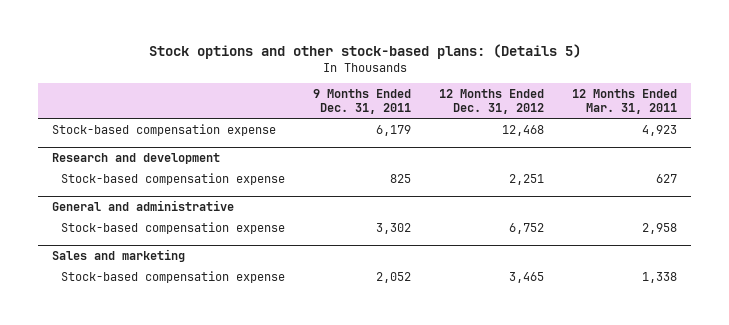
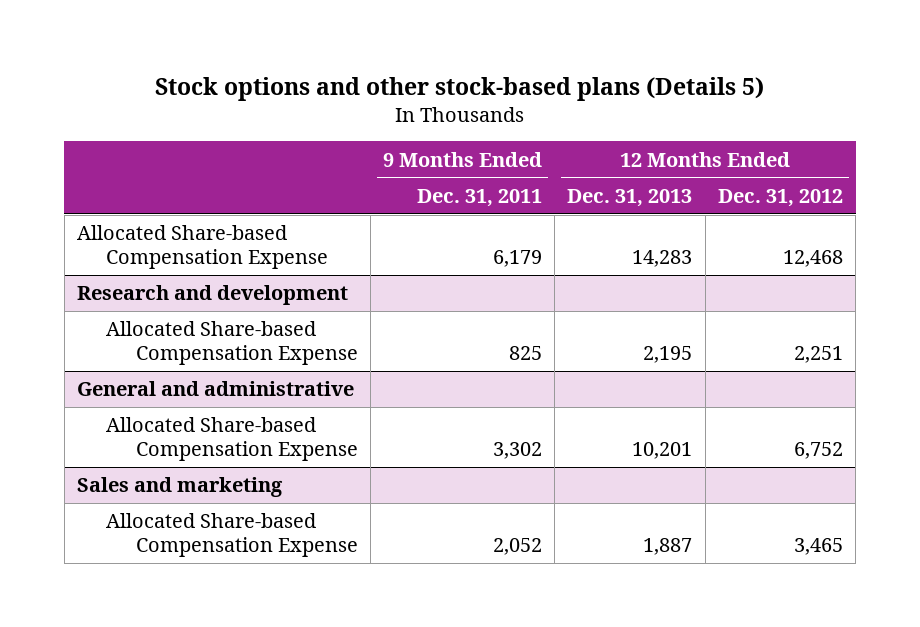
[148,44,581,60] Stock options and other stock-based plans: (Details 5) -> [154,76,764,101] Stock options and other stock-based plans (Details 5)
[572,88,678,115] 12 Months Ended Mar. 31, 2011 -> none
none -> [567,188,693,207] Dec. 31, 2013
[52,123,277,136] Stock-based compensation expense -> [76,225,329,270] Allocated Share-based Compensation Expense
[60,172,285,185] Stock-based compensation expense -> [106,321,358,366] Allocated Share-based Compensation Expense
[60,221,285,234] Stock-based compensation expense -> [106,417,358,462] Allocated Share-based Compensation Expense
[60,270,285,283] Stock-based compensation expense -> [106,513,358,558] Allocated Share-based Compensation Expense

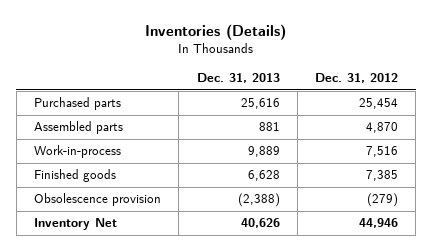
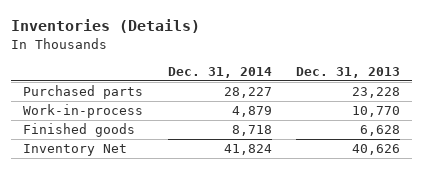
[314,73,398,84] Dec. 31, 2012 -> none
none -> [167,67,272,79] Dec. 31, 2014
[34,121,124,135] Assembled parts -> none
[240,98,280,110] 25,616 -> [352,87,401,99] 23,228
[247,146,280,158] 9,889 -> [352,106,401,118] 10,770
[34,193,162,207] Obsolescence provision -> none

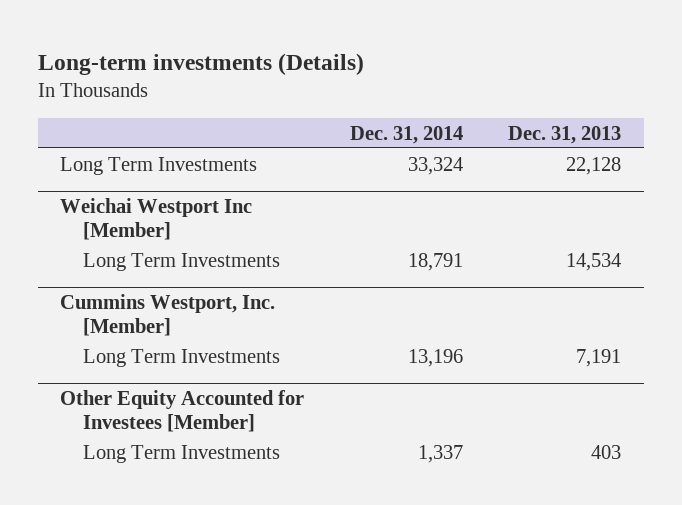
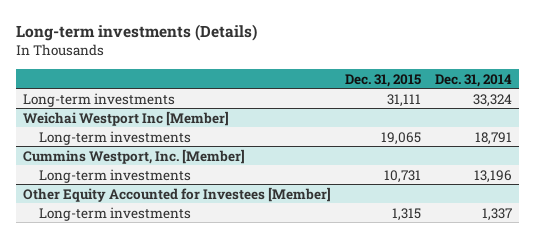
[508,125,622,144] Dec. 31, 2013 -> none
none -> [344,73,421,87] Dec. 31, 2015
[60,156,258,175] Long Term Investments -> [22,92,175,107] Long-term investments
[83,252,281,271] Long Term Investments -> [39,130,192,145] Long-term investments
[83,348,281,367] Long Term Investments -> [39,168,192,183] Long-term investments
[83,444,281,463] Long Term Investments -> [39,206,192,221] Long-term investments

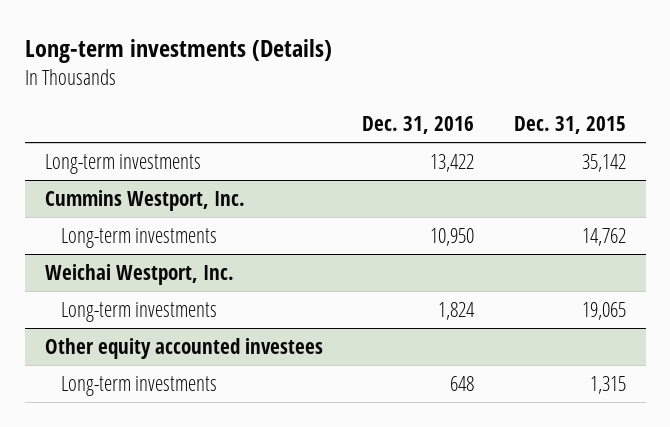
[434,73,512,87] Dec. 31, 2014 -> none
none -> [362,116,475,135] Dec. 31, 2016
[386,93,421,107] 31,111 -> [581,153,626,172] 35,142
none -> [44,189,245,211] Cummins Westport, Inc.
none -> [61,227,218,248] Long-term investments
[22,110,229,126] Weichai Westport Inc [Member] -> [44,263,234,285] Weichai Westport, Inc.
[22,148,245,164] Cummins Westport, Inc. [Member] -> none
[39,168,192,183] Long-term investments -> none
[22,186,331,202] Other Equity Accounted for Investees [Member] -> [44,337,323,359] Other equity accounted investees

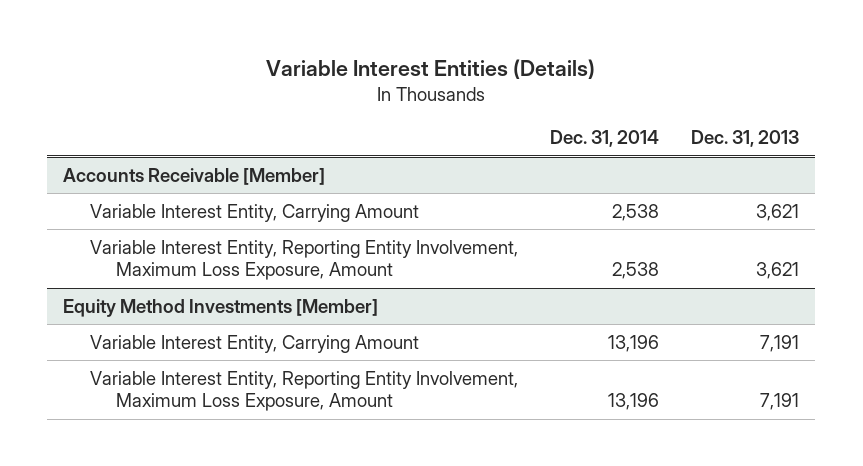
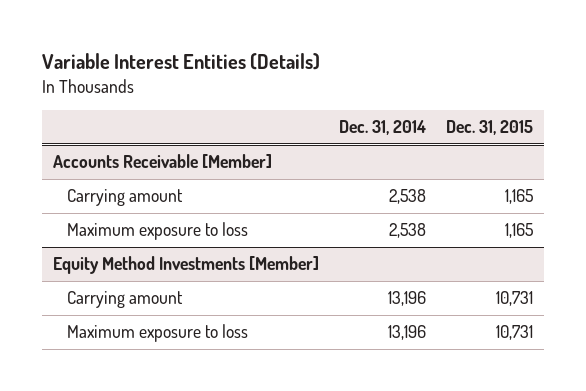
[691,130,800,148] Dec. 31, 2013 -> none
none -> [446,120,534,136] Dec. 31, 2015
[89,203,419,222] Variable Interest Entity, Carrying Amount -> [67,189,184,207] Carrying amount
[89,239,518,281] Variable Interest Entity, Reporting Entity Involvement, Maximum Loss Exposure, Amount -> [67,222,249,241] Maximum exposure to loss
[89,334,419,353] Variable Interest Entity, Carrying Amount -> [67,291,184,309] Carrying amount
[89,370,518,412] Variable Interest Entity, Reporting Entity Involvement, Maximum Loss Exposure, Amount -> [67,324,249,343] Maximum exposure to loss

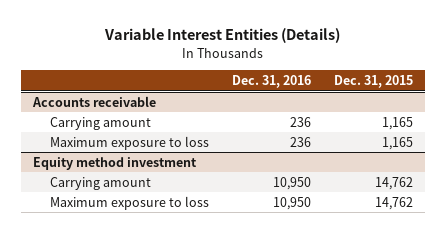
[339,120,427,136] Dec. 31, 2014 -> none
none -> [232,74,312,88] Dec. 31, 2016
[52,154,272,169] Accounts Receivable [Member] -> [31,95,156,107] Accounts receivable
[52,256,319,275] Equity Method Investments [Member] -> [32,156,197,170] Equity method investment
[496,291,534,307] 10,731 -> [375,176,414,190] 14,762
[496,325,534,341] 10,731 -> [375,196,414,210] 14,762

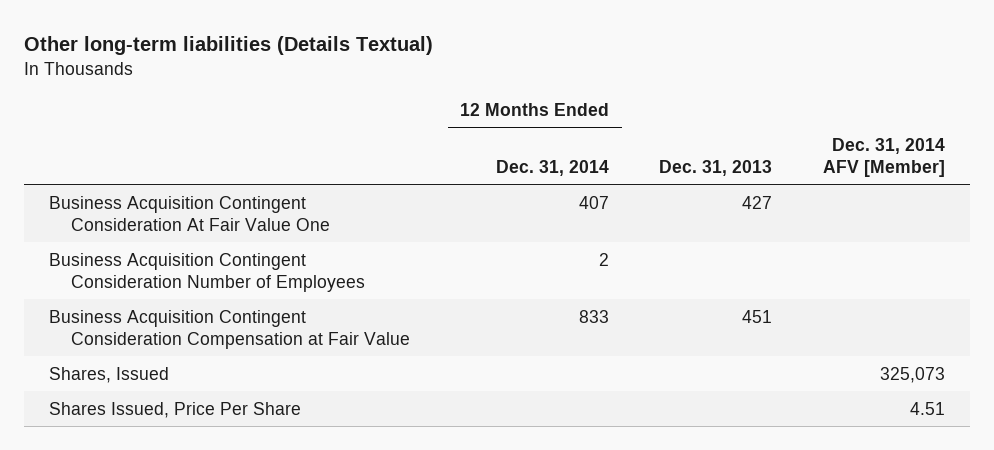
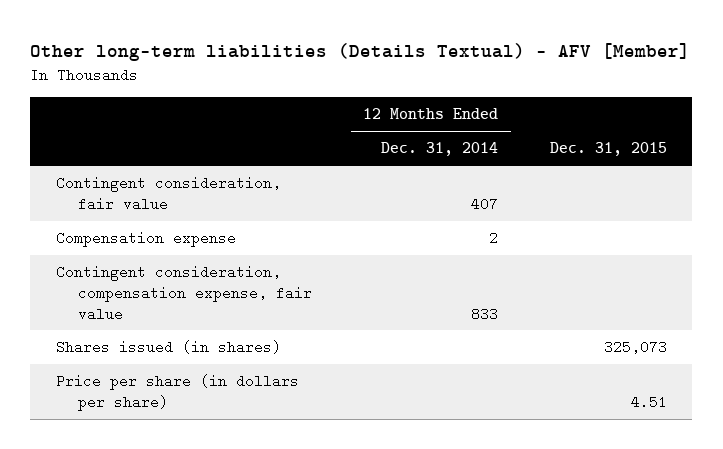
[24,36,434,56] Other long-term liabilities (Details Textual) -> [30,42,691,61] Other long-term liabilities (Details Textual) - AFV [Member]
[659,159,773,176] Dec. 31, 2013 -> none
[822,137,945,177] Dec. 31, 2014 AFV [Member] -> none
none -> [549,142,667,157] Dec. 31, 2015
[49,195,330,231] Business Acquisition Contingent Consideration At Fair Value One -> [55,176,281,211] Contingent consideration, fair value
[49,252,365,292] Business Acquisition Contingent Consideration Number of Employees -> [55,231,236,248] Compensation expense
[49,309,410,349] Business Acquisition Contingent Consideration Compensation at Fair Value -> [55,265,313,321] Contingent consideration, compensation expense, fair value
[49,366,170,383] Shares, Issued -> [55,340,281,355] Shares issued (in shares)
[49,401,302,418] Shares Issued, Price Per Share -> [55,374,299,411] Price per share (in dollars per share)

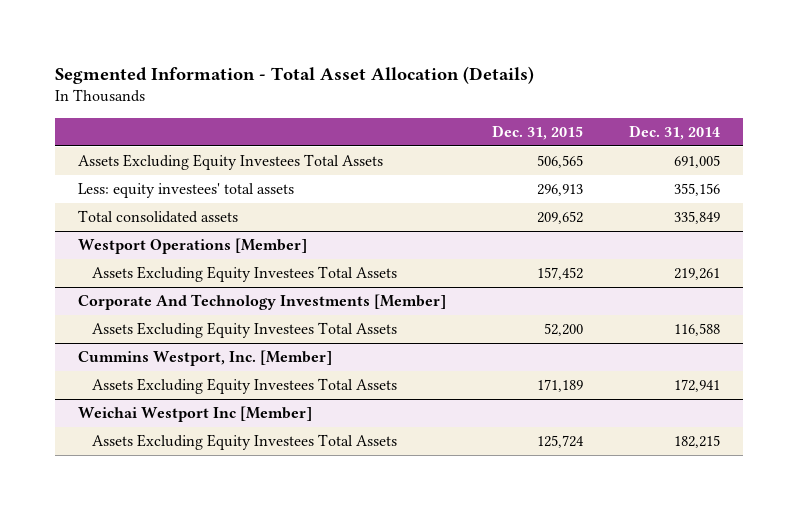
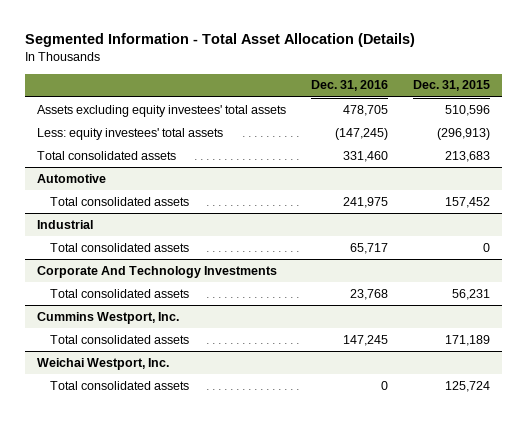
[629,124,721,140] Dec. 31, 2014 -> none
none -> [311,80,389,92] Dec. 31, 2016
[77,238,307,255] Westport Operations [Member] -> none
[91,322,397,339] Assets Excluding Equity Investees Total Assets -> none
[77,154,383,171] Assets Excluding Equity Investees Total Assets -> [37,104,287,117] Assets excluding equity investees' total assets
[537,155,584,169] 506,565 -> [444,104,490,116] 510,596
[537,184,584,197] 296,913 -> [436,127,490,140] (296,913)
[537,211,584,225] 209,652 -> [444,150,490,162] 213,683
none -> [37,173,107,183] Automotive
[91,266,397,283] Assets Excluding Equity Investees Total Assets -> [50,196,190,206] Total consolidated assets
none -> [37,219,94,229] Industrial
none -> [50,242,190,252] Total consolidated assets
[77,294,446,311] Corporate And Technology Investments [Member] -> [37,265,278,278] Corporate And Technology Investments
none -> [50,288,190,298] Total consolidated assets
[77,350,332,367] Cummins Westport, Inc. [Member] -> [37,311,180,324] Cummins Westport, Inc.
[91,378,397,395] Assets Excluding Equity Investees Total Assets -> [50,334,190,344] Total consolidated assets
[77,406,312,423] Weichai Westport Inc [Member] -> [37,357,170,370] Weichai Westport, Inc.
[91,434,397,451] Assets Excluding Equity Investees Total Assets -> [50,380,190,390] Total consolidated assets

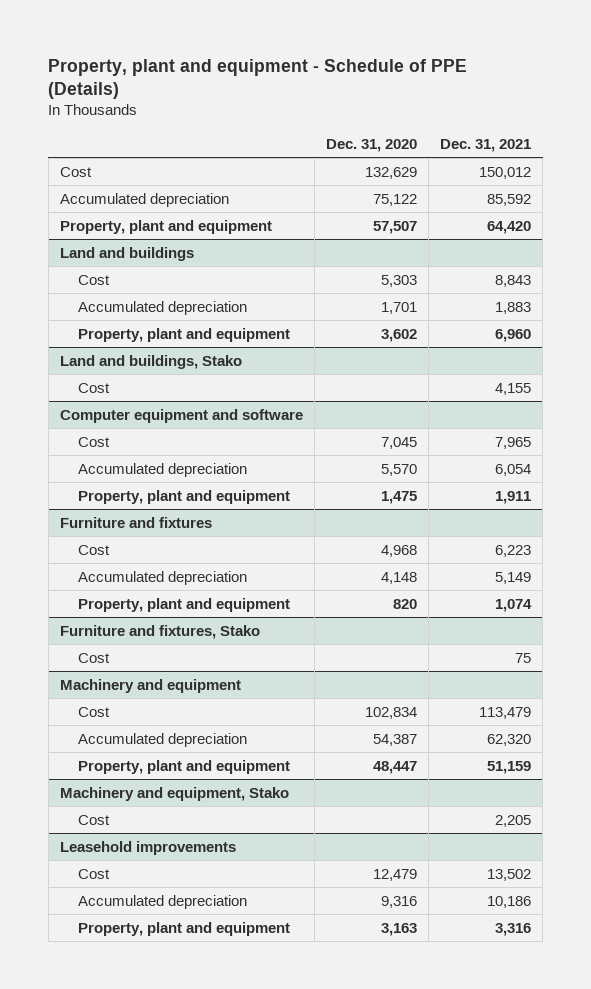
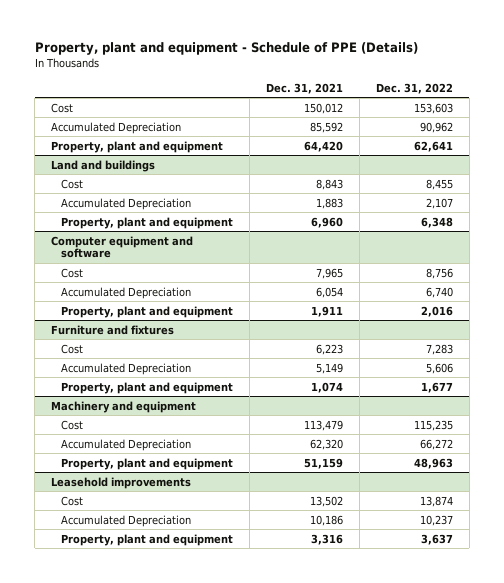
[326,139,418,153] Dec. 31, 2020 -> none
none -> [375,82,453,94] Dec. 31, 2022
[59,192,229,207] Accumulated depreciation -> [51,121,182,134] Accumulated Depreciation
[78,300,248,315] Accumulated depreciation -> [60,197,191,210] Accumulated Depreciation
[59,354,242,369] Land and buildings, Stako -> none
[78,382,111,393] Cost -> none
[78,462,248,477] Accumulated depreciation -> [60,286,191,299] Accumulated Depreciation
[78,570,248,585] Accumulated depreciation -> [60,362,191,375] Accumulated Depreciation
[59,624,260,639] Furniture and fixtures, Stako -> none
[78,652,111,663] Cost -> none
[78,732,248,747] Accumulated depreciation -> [60,438,191,451] Accumulated Depreciation
[59,786,289,801] Machinery and equipment, Stako -> none
[78,814,111,825] Cost -> none
[78,894,248,909] Accumulated depreciation -> [60,514,191,527] Accumulated Depreciation

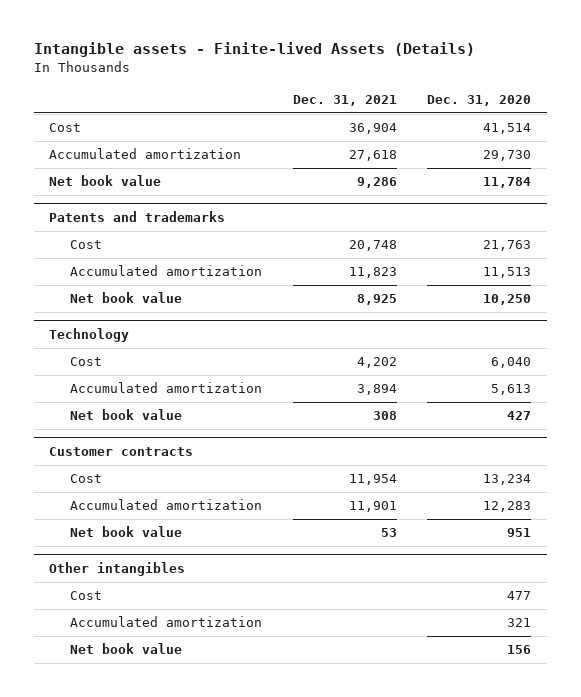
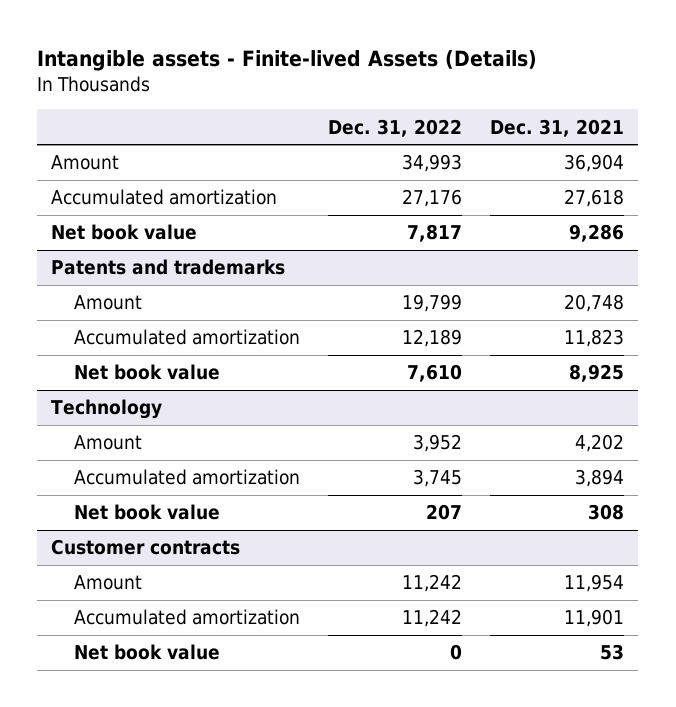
[427,94,532,106] Dec. 31, 2020 -> none
none -> [328,118,463,137] Dec. 31, 2022
[49,123,82,133] Cost -> [51,155,120,171] Amount
[69,240,102,250] Cost -> [74,295,143,311] Amount
[69,357,102,367] Cost -> [74,435,143,451] Amount
[69,474,102,484] Cost -> [74,575,143,591] Amount
[49,561,186,576] Other intangibles -> none
[69,591,102,601] Cost -> none
[69,616,262,628] Accumulated amortization -> none
[69,643,182,655] Net book value -> none

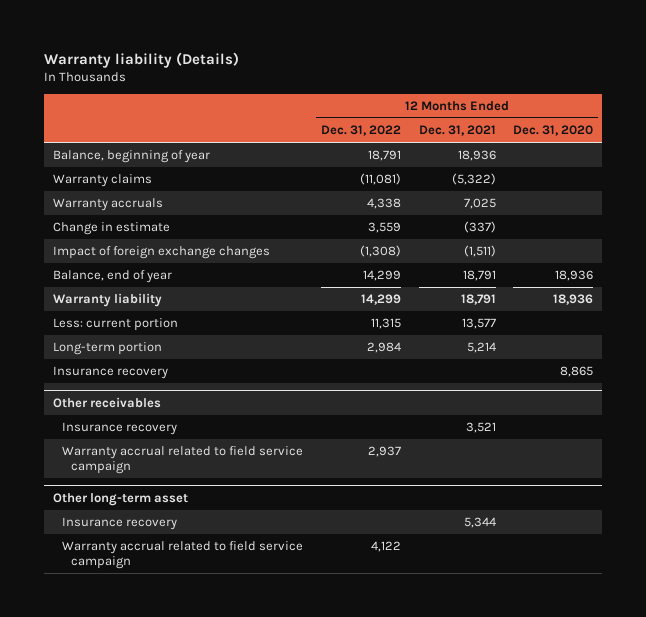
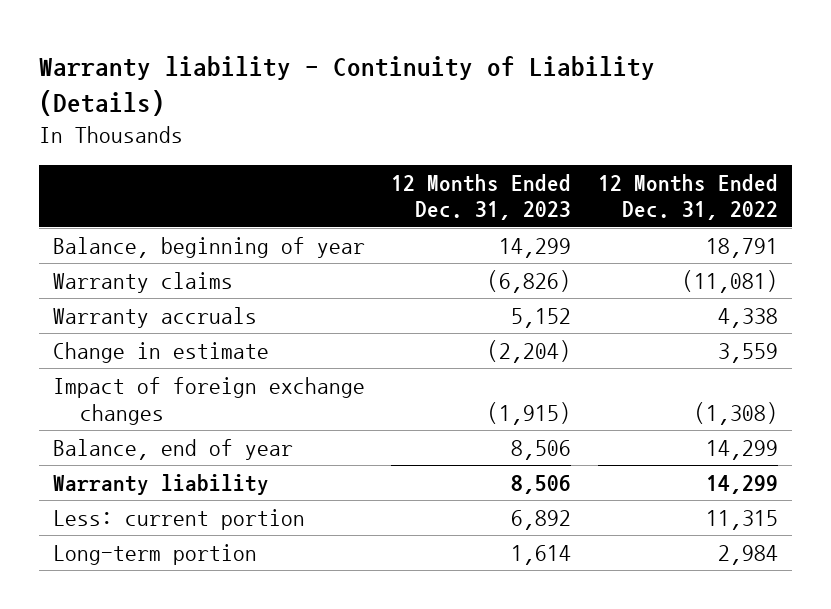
[43,51,239,68] Warranty liability (Details) -> [39,55,656,116] Warranty liability - Continuity of Liability (Details)
[418,124,496,136] Dec. 31, 2021 -> none
[513,124,594,136] Dec. 31, 2020 -> none
none -> [391,173,572,221] 12 Months Ended Dec. 31, 2023
[52,366,168,380] Insurance recovery -> none
[52,396,161,408] Other receivables -> none
[61,422,177,436] Insurance recovery -> none
[61,446,303,475] Warranty accrual related to field service campaign -> none
[52,492,188,506] Other long-term asset -> none
[61,517,177,531] Insurance recovery -> none
[61,541,303,570] Warranty accrual related to field service campaign -> none

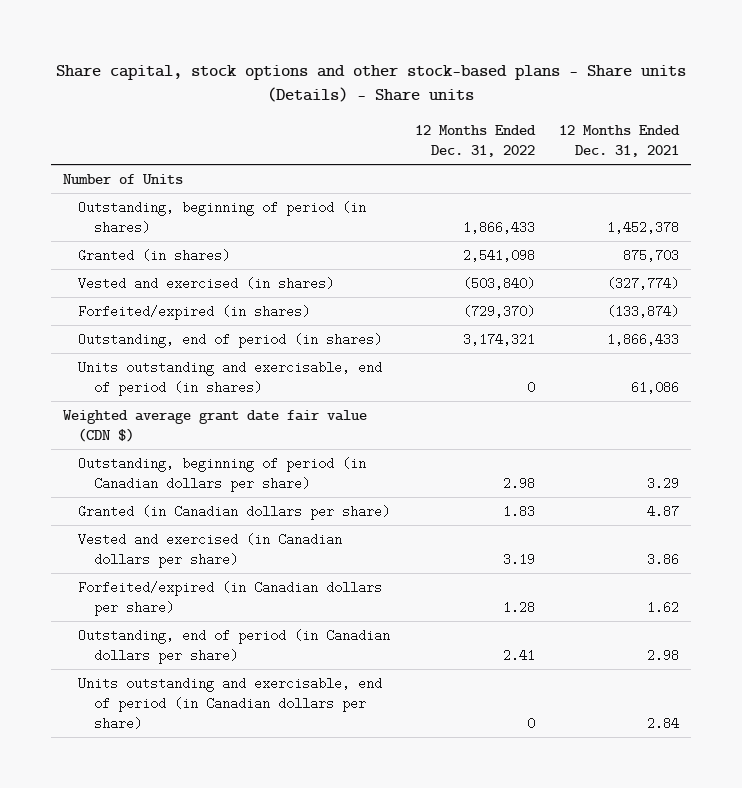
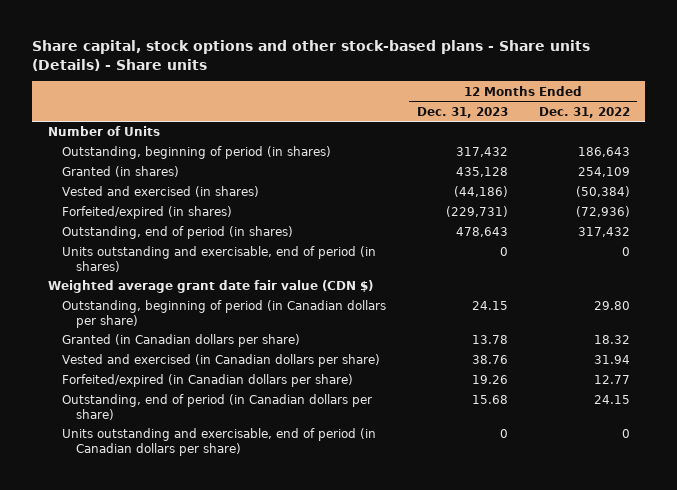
[558,125,680,158] 12 Months Ended Dec. 31, 2021 -> none
none -> [416,106,508,118] Dec. 31, 2023
[462,220,535,234] 1,866,433 -> [577,147,630,158] 186,643
[462,248,535,262] 2,541,098 -> [577,167,630,178] 254,109
[462,276,535,290] (503,840) -> [575,186,630,198] (50,384)
[462,304,535,318] (729,370) -> [575,206,630,218] (72,936)
[462,332,535,346] 3,174,321 -> [577,227,630,238] 317,432
[502,476,535,490] 2.98 -> [593,301,630,311] 29.80
[502,504,535,518] 1.83 -> [593,335,630,345] 18.32
[502,552,535,566] 3.19 -> [593,355,630,365] 31.94
[502,600,535,614] 1.28 -> [593,375,630,385] 12.77
[502,648,535,662] 2.41 -> [593,395,630,405] 24.15

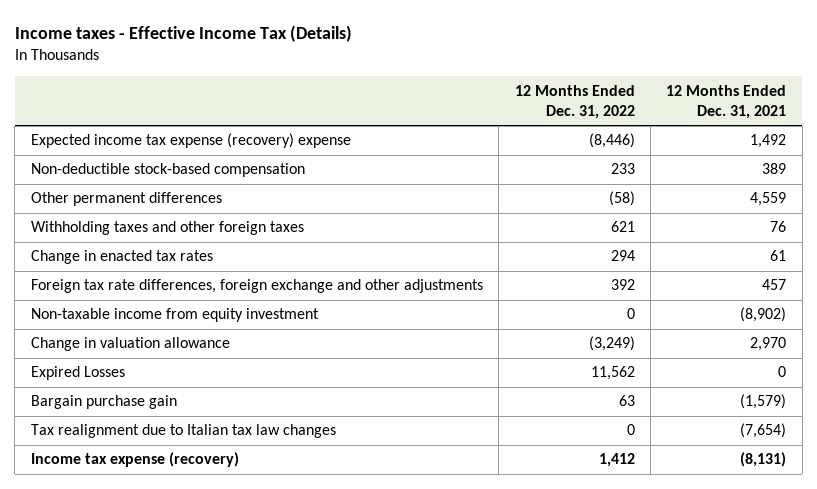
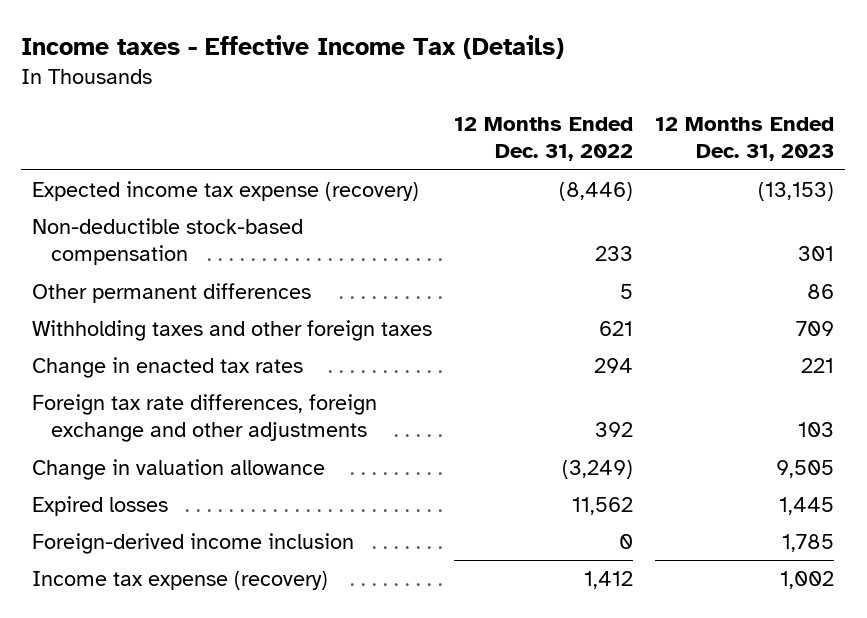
[666,84,787,119] 12 Months Ended Dec. 31, 2021 -> none
none -> [655,116,835,162] 12 Months Ended Dec. 31, 2023
[30,133,351,149] Expected income tax expense (recovery) expense -> [32,180,420,201] Expected income tax expense (recovery)
[608,191,635,207] (58) -> [620,283,634,299] 5
[30,308,319,323] Non-taxable income from equity investment -> none
[30,395,177,410] Bargain purchase gain -> none
[30,424,336,439] Tax realignment due to Italian tax law changes -> none
[30,366,125,381] Expired Losses -> [32,495,169,516] Expired losses
none -> [32,532,355,554] Foreign-derived income inclusion

